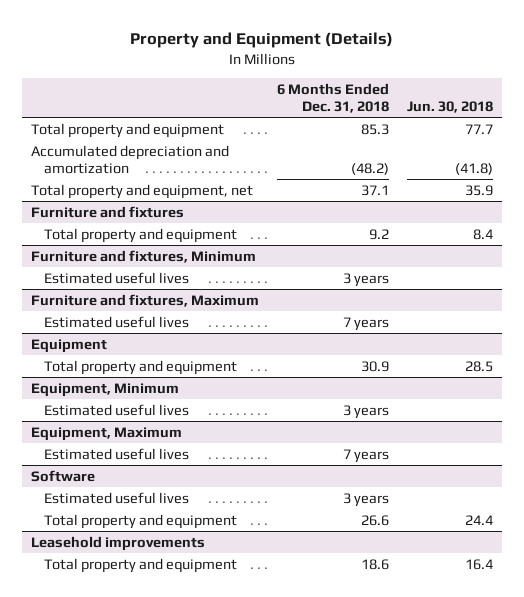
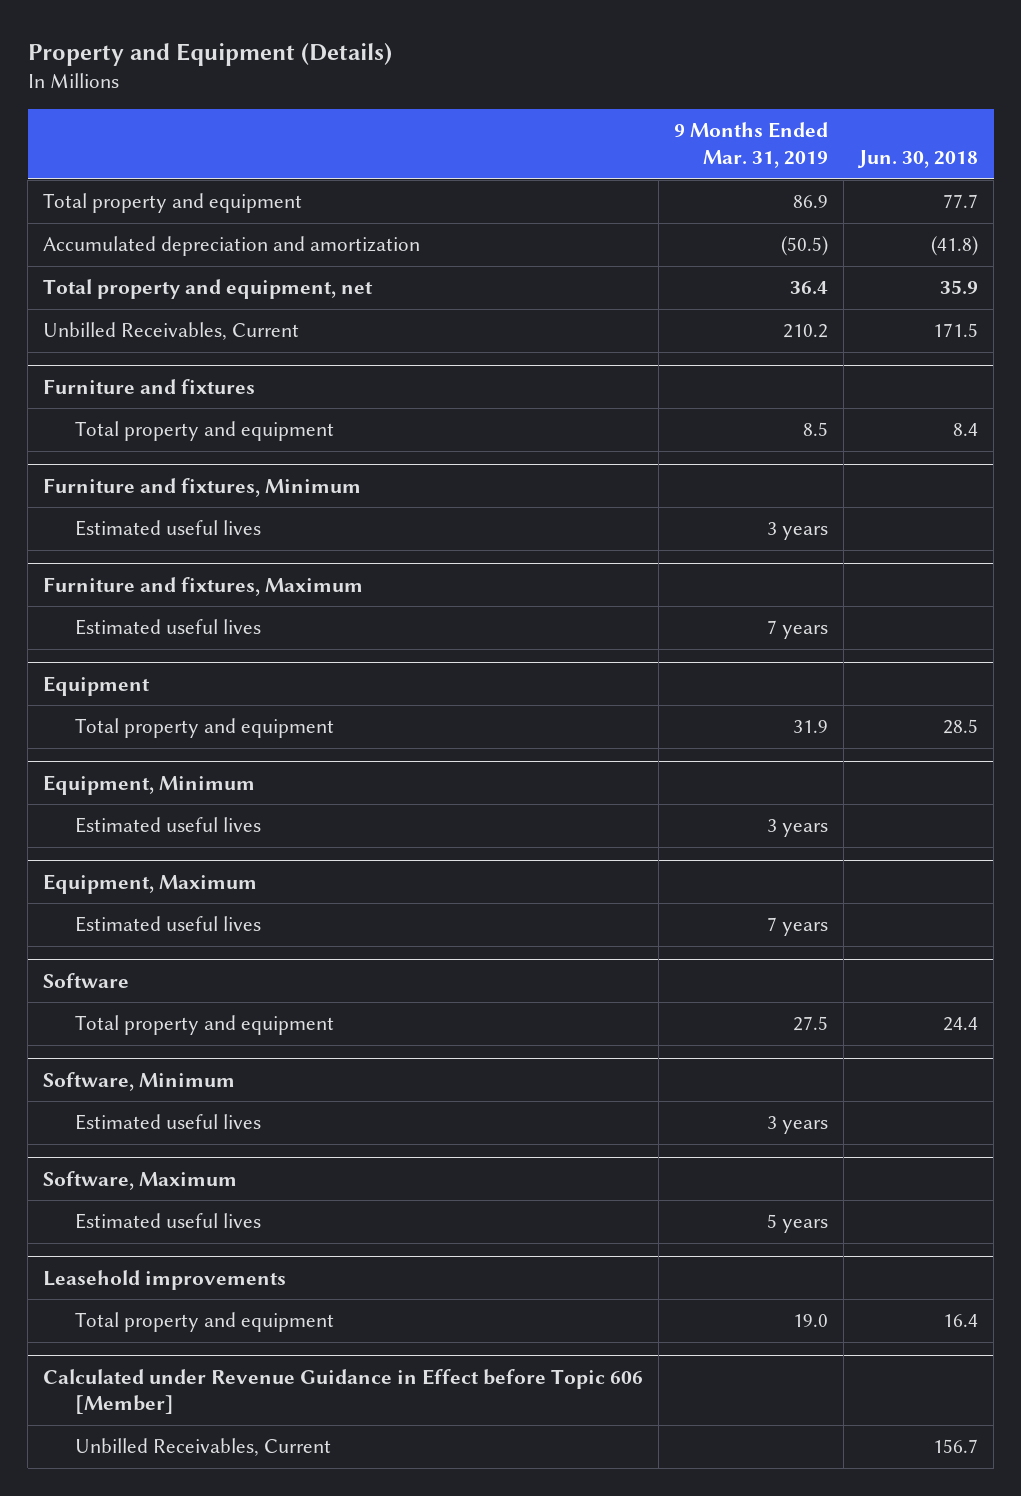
[276,82,389,113] 6 Months Ended Dec. 31, 2018 -> none
none -> [674,122,829,169] 9 Months Ended Mar. 31, 2019
none -> [43,322,300,341] Unbilled Receivables, Current
[44,491,190,504] Estimated useful lives -> none
none -> [43,1071,236,1091] Software, Minimum
none -> [75,1114,262,1131] Estimated useful lives
none -> [43,1170,238,1190] Software, Maximum
none -> [75,1213,262,1230] Estimated useful lives
none -> [43,1368,644,1415] Calculated under Revenue Guidance in Effect before Topic 606 [Member]
none -> [75,1438,332,1457] Unbilled Receivables, Current

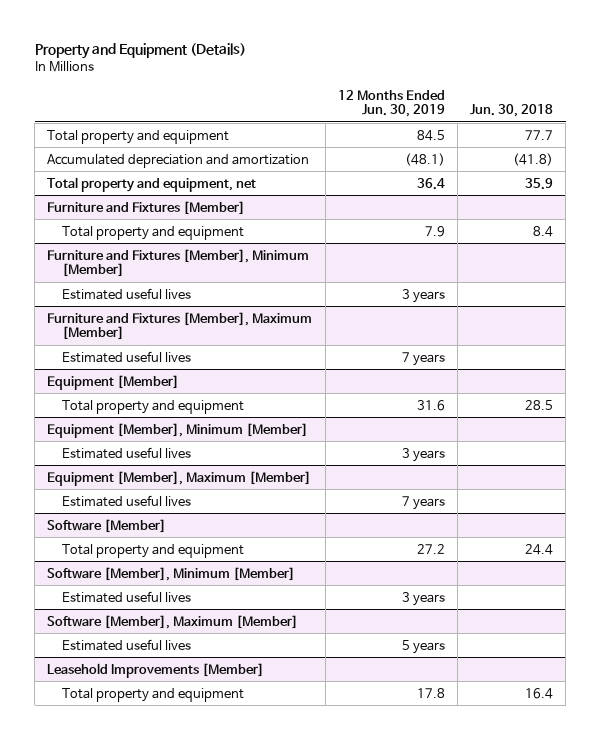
[674,122,829,169] 9 Months Ended Mar. 31, 2019 -> none
none -> [337,89,445,118] 12 Months Ended Jun. 30, 2019
[43,322,300,341] Unbilled Receivables, Current -> none
[43,378,256,394] Furniture and fixtures -> [47,200,246,215] Furniture and Fixtures [Member]
[43,477,362,497] Furniture and fixtures, Minimum -> [47,248,310,278] Furniture and Fixtures [Member], Minimum [Member]
[43,576,364,596] Furniture and fixtures, Maximum -> [47,311,313,341] Furniture and Fixtures [Member], Maximum [Member]
[43,675,151,696] Equipment -> [47,374,180,390] Equipment [Member]
[43,774,256,795] Equipment, Minimum -> [47,422,309,438] Equipment [Member], Minimum [Member]
[43,873,258,894] Equipment, Maximum -> [47,470,312,486] Equipment [Member], Maximum [Member]
[43,972,130,988] Software -> [47,518,167,533] Software [Member]
[43,1071,236,1091] Software, Minimum -> [47,566,296,581] Software [Member], Minimum [Member]
[43,1170,238,1190] Software, Maximum -> [47,614,299,629] Software [Member], Maximum [Member]
[43,1269,287,1290] Leasehold improvements -> [47,662,265,678] Leasehold Improvements [Member]
[43,1368,644,1415] Calculated under Revenue Guidance in Effect before Topic 606 [Member] -> none
[75,1438,332,1457] Unbilled Receivables, Current -> none

